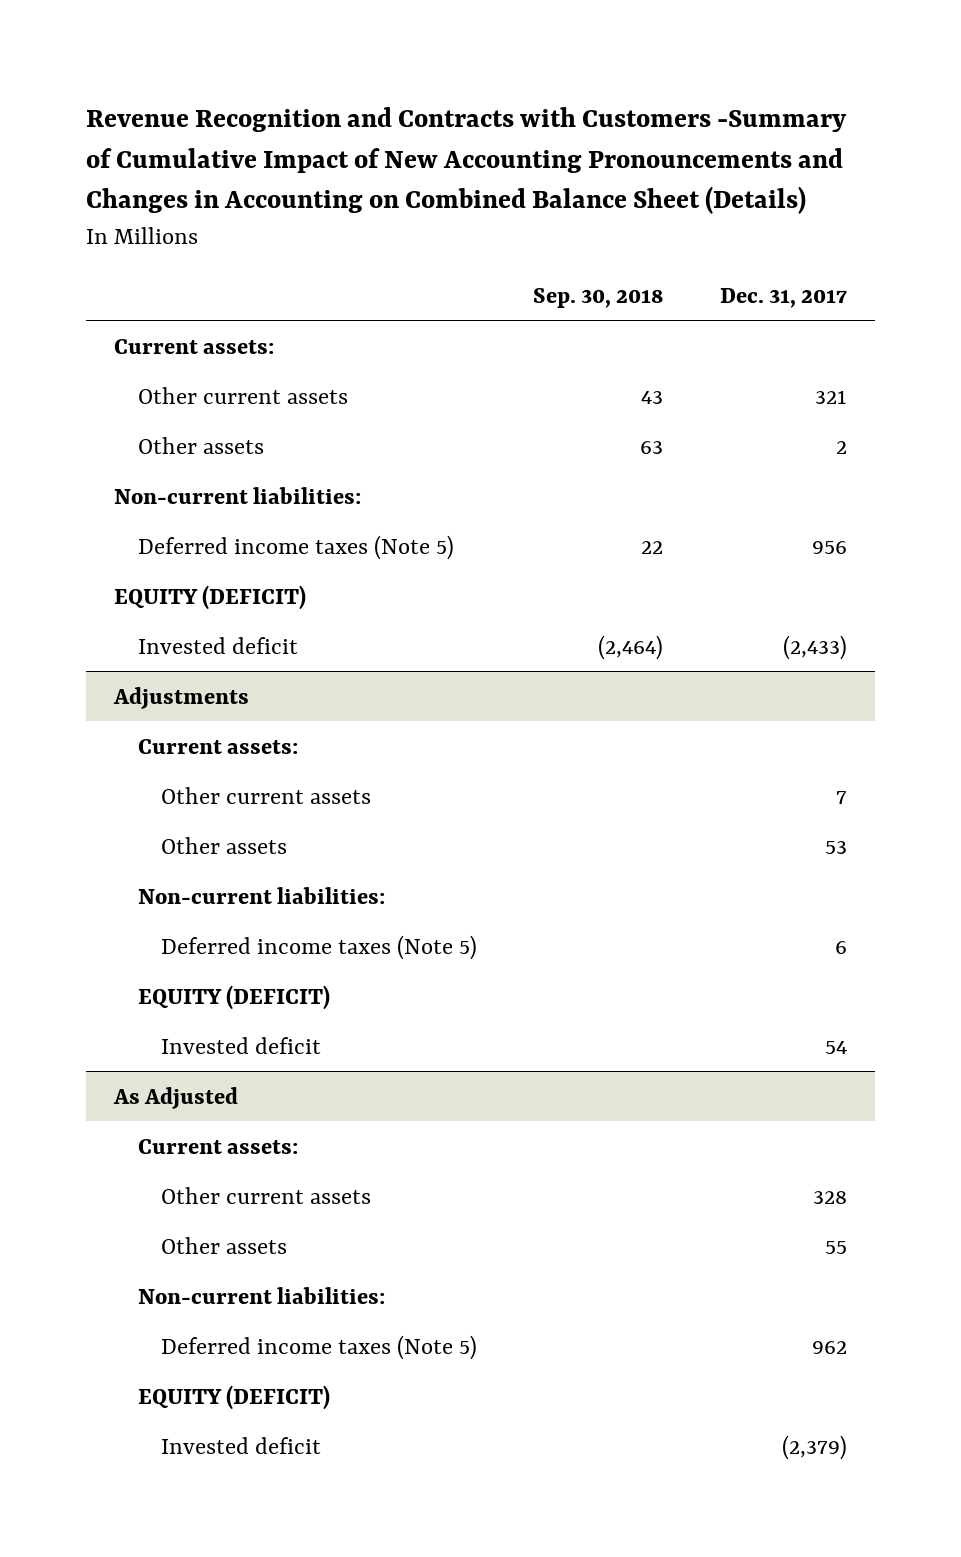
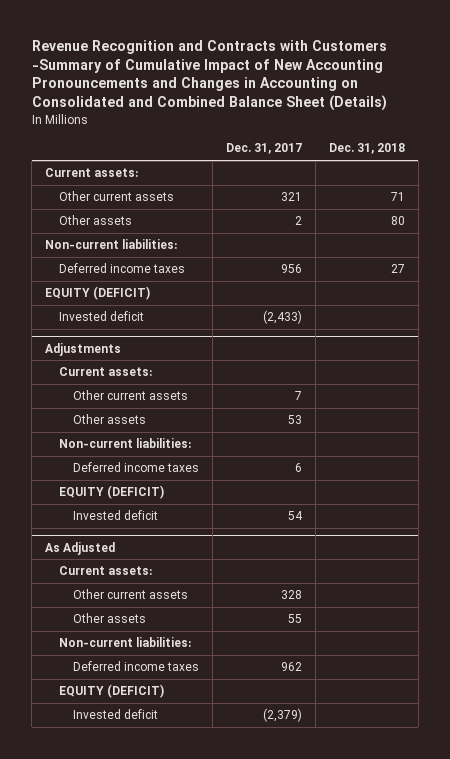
[86,106,848,215] Revenue Recognition and Contracts with Customers -Summary of Cumulative Impact of New Accounting Pronouncements and Changes in Accounting on Combined Balance Sheet (Details) -> [31,39,387,112] Revenue Recognition and Contracts with Customers -Summary of Cumulative Impact of New Accounting Pronouncements and Changes in Accounting on Consolidated and Combined Balance Sheet (Details)
[533,287,664,308] Sep. 30, 2018 -> none
none -> [328,143,405,155] Dec. 31, 2018
[137,534,454,560] Deferred income taxes (Note 5) -> [59,263,186,274] Deferred income taxes
[160,934,477,960] Deferred income taxes (Note 5) -> [73,462,200,473] Deferred income taxes
[160,1334,477,1360] Deferred income taxes (Note 5) -> [73,661,200,672] Deferred income taxes

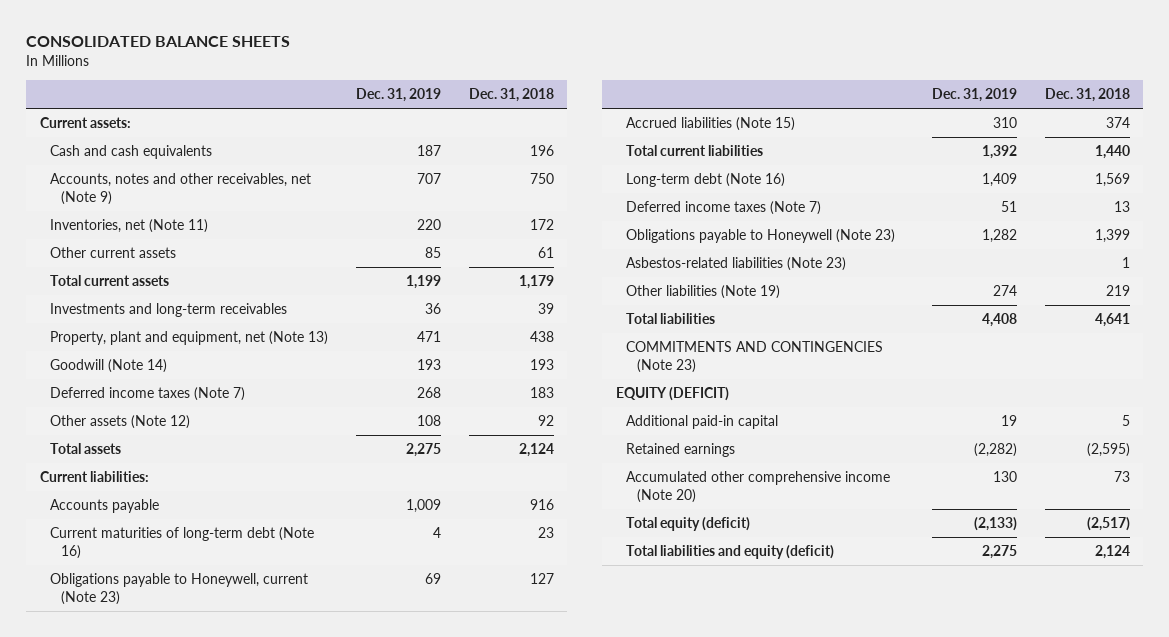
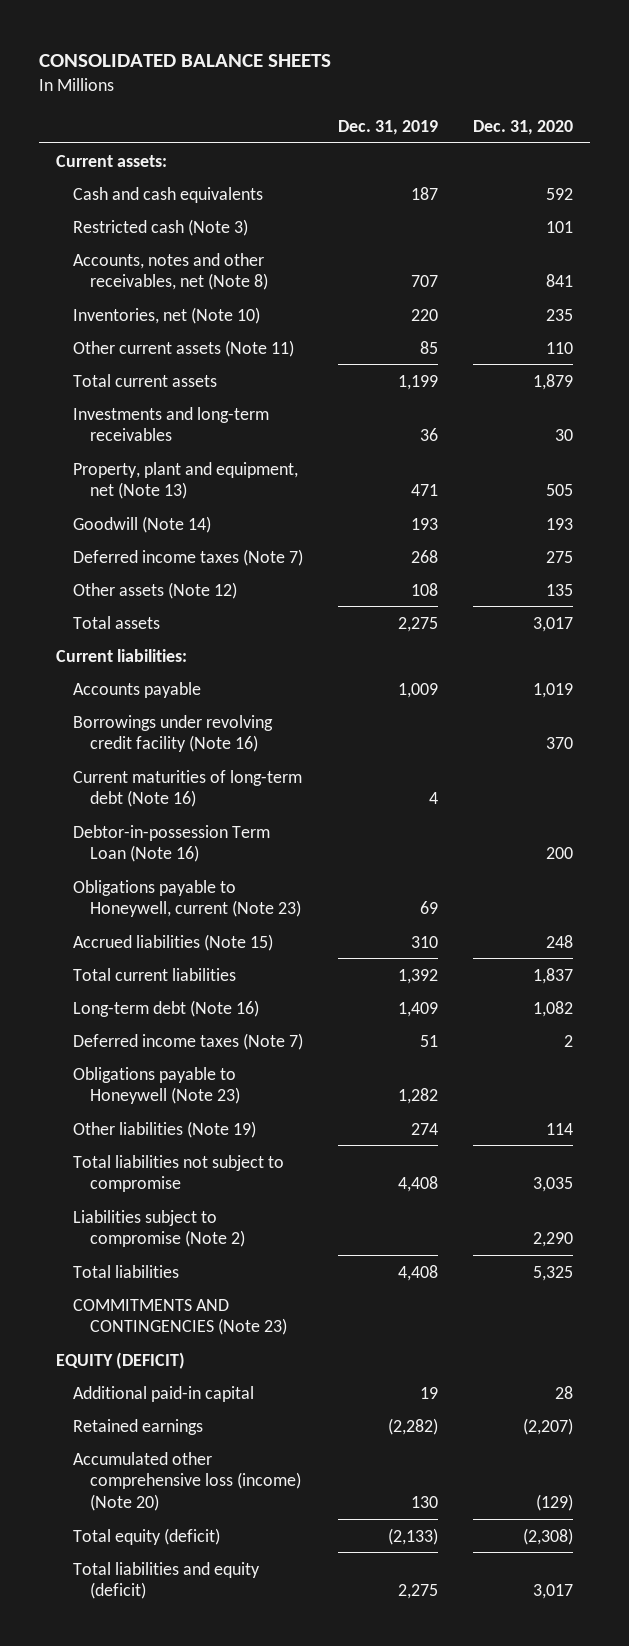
[468,87,554,102] Dec. 31, 2018 -> none
none -> [472,119,573,135] Dec. 31, 2020
none -> [73,218,249,236] Restricted cash (Note 3)
[50,173,312,206] Accounts, notes and other receivables, net (Note 9) -> [73,252,268,291] Accounts, notes and other receivables, net (Note 8)
[50,219,209,234] Inventories, net (Note 11) -> [73,306,261,324] Inventories, net (Note 10)
[50,247,177,259] Other current assets -> [73,339,295,357] Other current assets (Note 11)
none -> [73,714,274,753] Borrowings under revolving credit facility (Note 16)
none -> [73,824,271,863] Debtor-in-possession Term Loan (Note 16)
[626,257,847,272] Asbestos-related liabilities (Note 23) -> none
none -> [73,1154,285,1193] Total liabilities not subject to compromise
none -> [73,1209,245,1248] Liabilities subject to compromise (Note 2)
[626,471,891,504] Accumulated other comprehensive income (Note 20) -> [73,1451,301,1512] Accumulated other comprehensive loss (income) (Note 20)

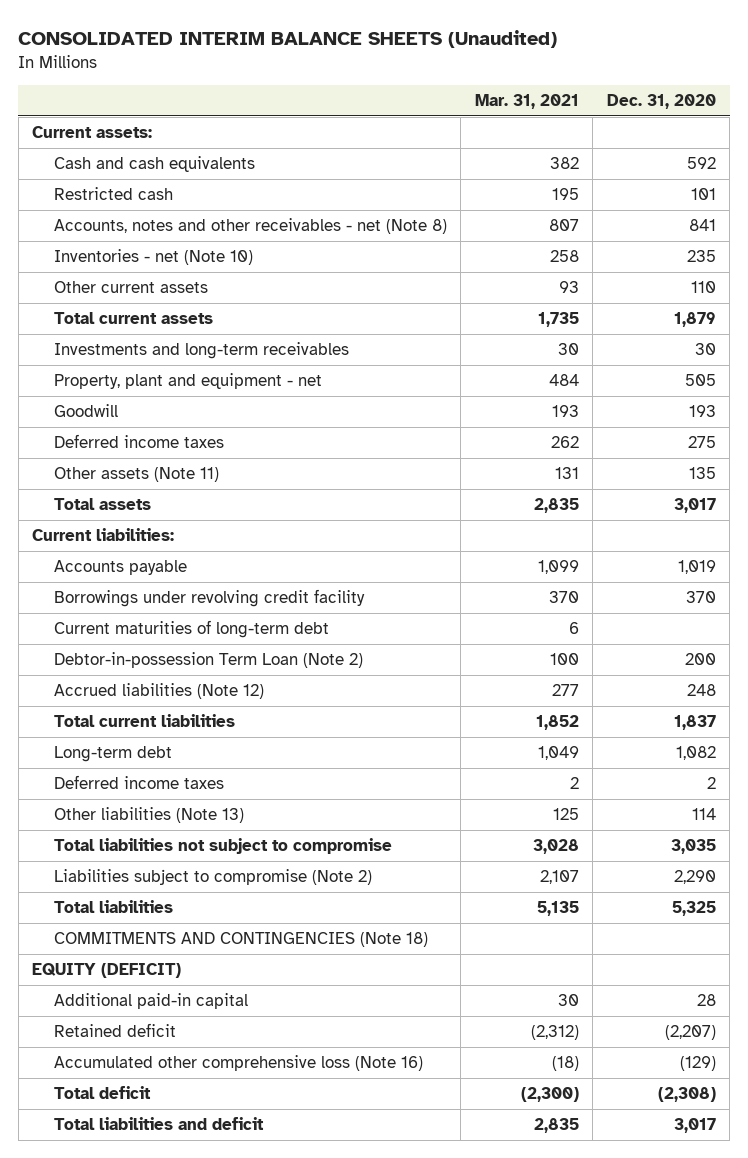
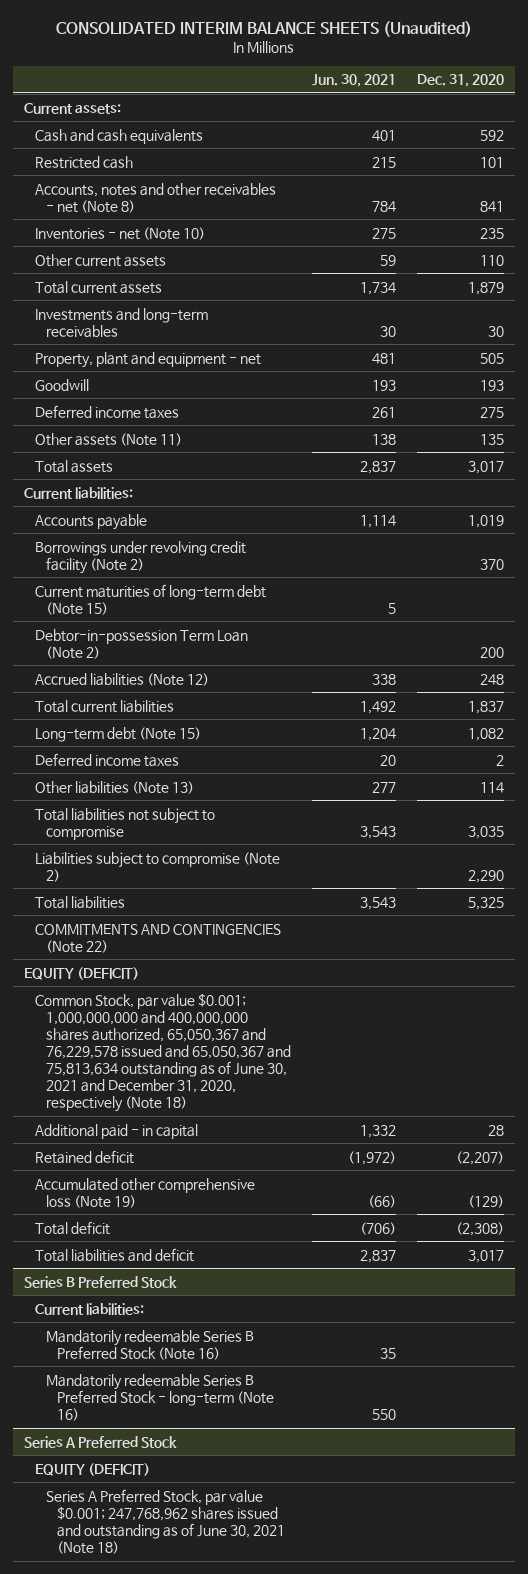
[474,93,579,109] Mar. 31, 2021 -> none
none -> [312,74,397,88] Jun. 30, 2021
[53,589,365,608] Borrowings under revolving credit facility -> [34,540,246,574] Borrowings under revolving credit facility (Note 2)
[53,620,329,639] Current maturities of long-term debt -> [34,583,266,615] Current maturities of long-term debt (Note 15)
[53,746,172,763] Long-term debt -> [34,726,201,742] Long-term debt (Note 15)
[53,932,428,948] COMMITMENTS AND CONTINGENCIES (Note 18) -> [34,923,281,953] COMMITMENTS AND CONTINGENCIES (Note 22)
none -> [34,992,291,1113] Common Stock, par value $0.001; 1,000,000,000 and 400,000,000 shares authorized, 65,050,367 and 76,229,578 issued and 65,050,367 and 75,813,634 outstanding as of June 30, 2021 and December 31, 2020, respectively (Note 18)
[53,993,248,1010] Additional paid-in capital -> [34,1123,198,1139] Additional paid - in capital
[53,1055,423,1072] Accumulated other comprehensive loss (Note 16) -> [34,1177,255,1208] Accumulated other comprehensive loss (Note 19)
none -> [23,1275,177,1288] Series B Preferred Stock
none -> [34,1302,144,1315] Current liabilities:
none -> [45,1329,254,1360] Mandatorily redeemable Series B Preferred Stock (Note 16)
none -> [45,1373,274,1421] Mandatorily redeemable Series B Preferred Stock - long-term (Note 16)
none -> [23,1435,177,1448] Series A Preferred Stock
none -> [34,1462,150,1476] EQUITY (DEFICIT)
none -> [45,1488,285,1554] Series A Preferred Stock, par value $0.001; 247,768,962 shares issued and outstanding as of June 30, 2021 (Note 18)

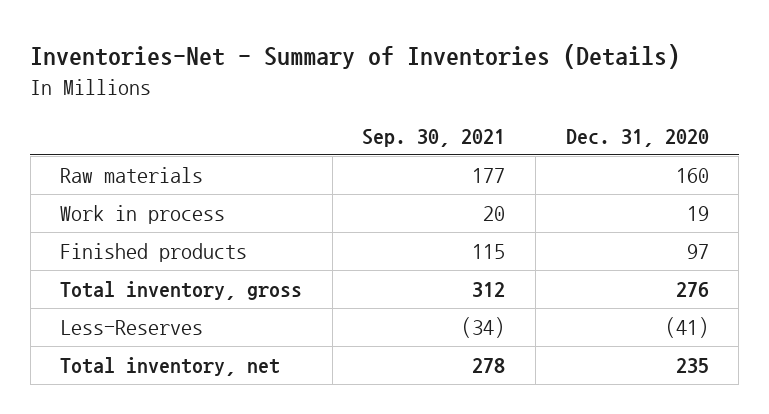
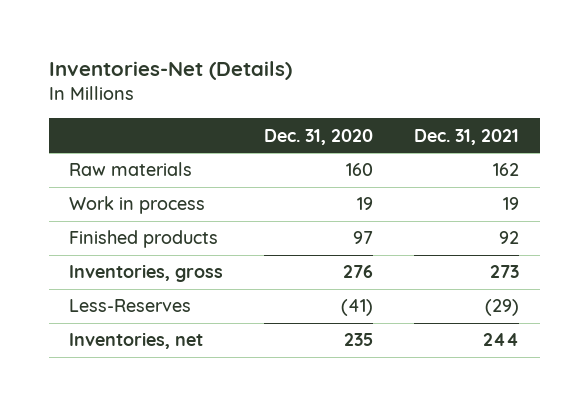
[30,44,681,70] Inventories-Net - Summary of Inventories (Details) -> [48,61,292,81] Inventories-Net (Details)
[362,128,506,147] Sep. 30, 2021 -> none
none -> [414,128,520,145] Dec. 31, 2021
[60,281,303,301] Total inventory, gross -> [69,264,224,283] Inventories, gross
[60,357,281,377] Total inventory, net -> [69,332,204,350] Inventories, net

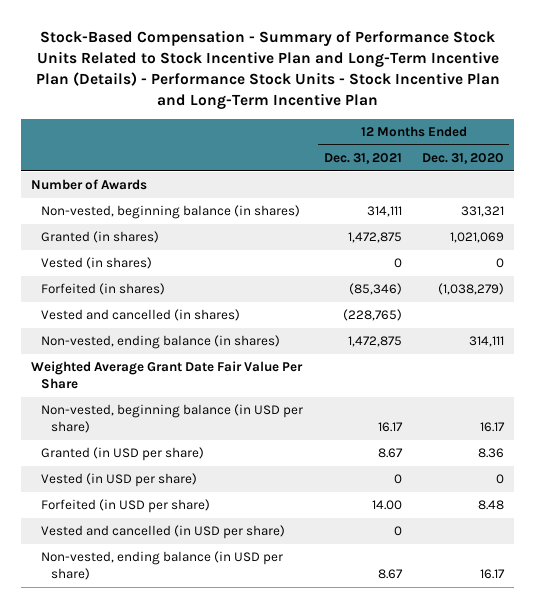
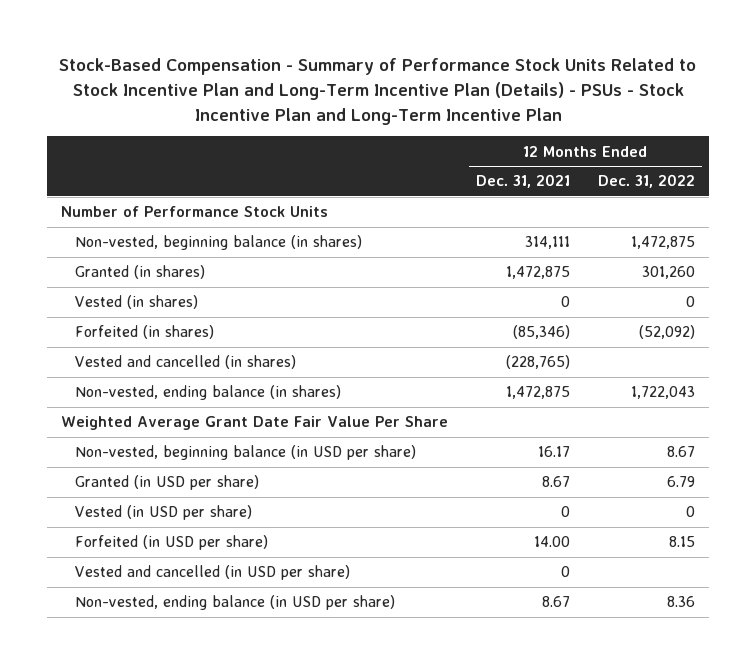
[35,30,500,110] Stock-Based Compensation - Summary of Performance Stock Units Related to Stock Incentive Plan and Long-Term Incentive Plan (Details) - Performance Stock Units - Stock Incentive Plan and Long-Term Incentive Plan -> [58,58,696,125] Stock-Based Compensation - Summary of Performance Stock Units Related to Stock Incentive Plan and Long-Term Incentive Plan (Details) - PSUs - Stock Incentive Plan and Long-Term Incentive Plan
[422,153,505,165] Dec. 31, 2020 -> none
none -> [597,174,695,189] Dec. 31, 2022
[31,179,148,191] Number of Awards -> [60,206,328,218] Number of Performance Stock Units

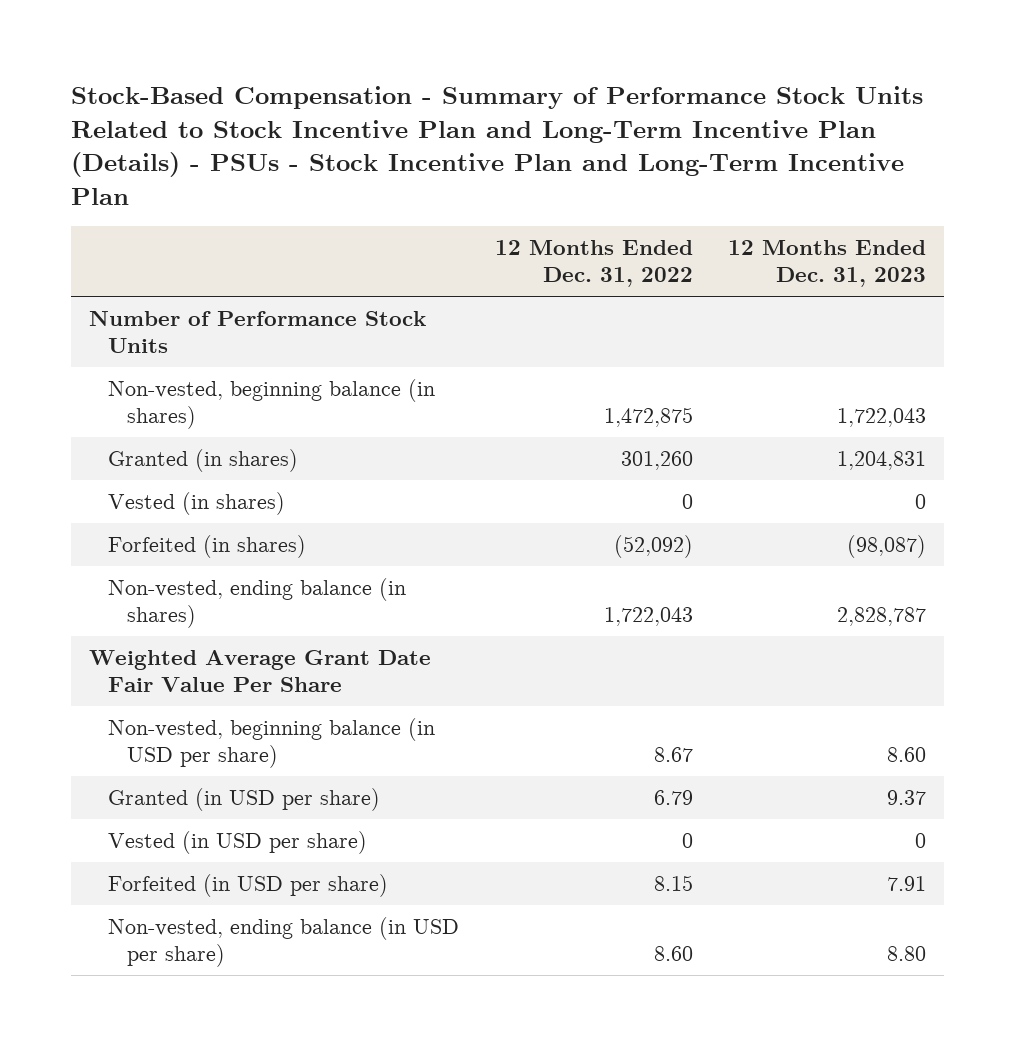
[475,174,570,189] Dec. 31, 2021 -> none
none -> [728,240,927,288] 12 Months Ended Dec. 31, 2023
[75,355,297,370] Vested and cancelled (in shares) -> none
[75,565,351,581] Vested and cancelled (in USD per share) -> none
[666,596,695,608] 8.36 -> [653,945,693,961] 8.60

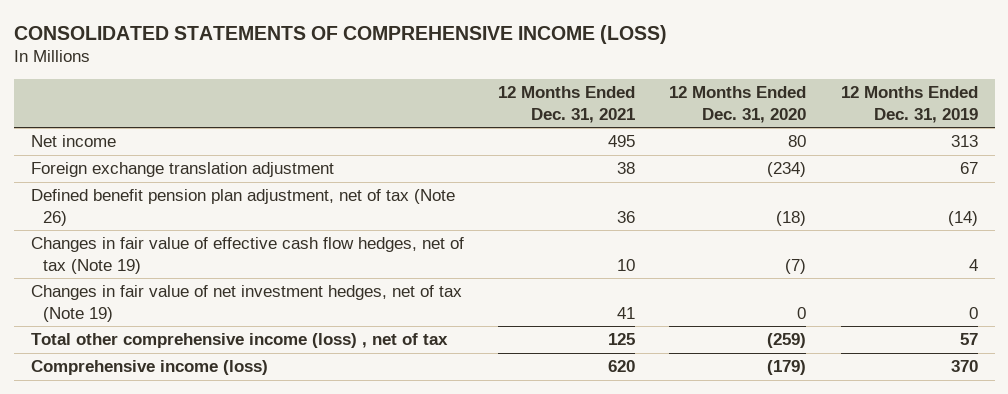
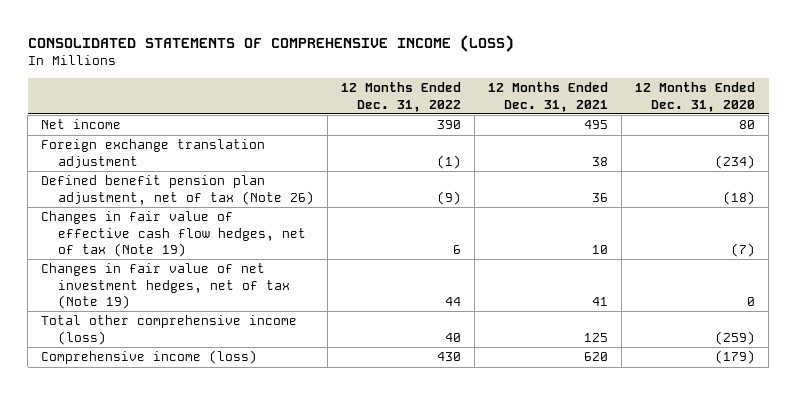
[840,86,978,123] 12 Months Ended Dec. 31, 2019 -> none
none -> [341,82,462,112] 12 Months Ended Dec. 31, 2022
[30,333,448,349] Total other comprehensive income (loss) , net of tax -> [41,315,298,345] Total other comprehensive income (loss)

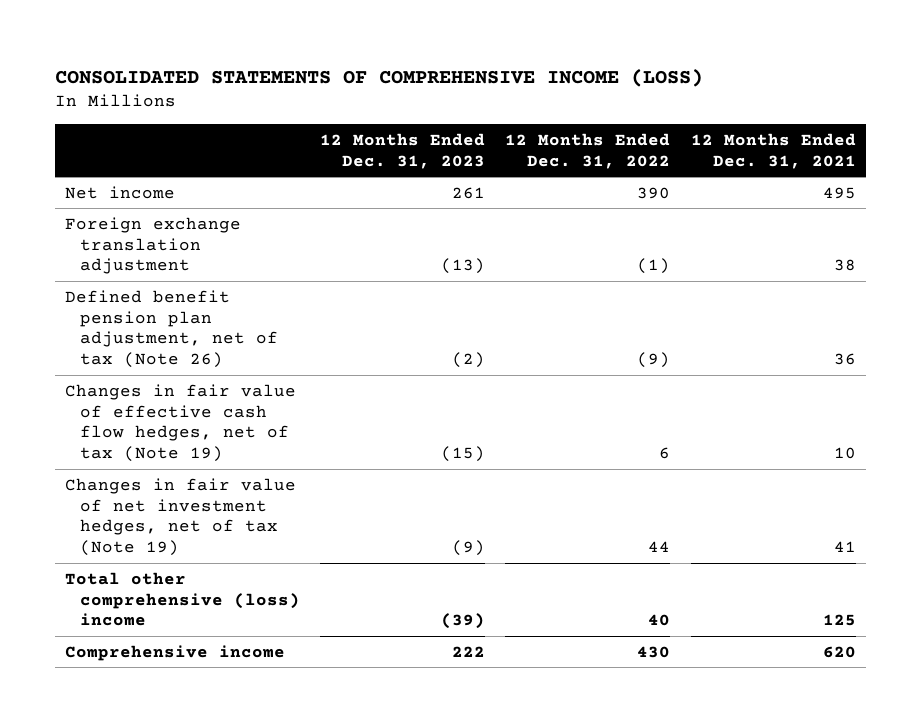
[635,82,756,112] 12 Months Ended Dec. 31, 2020 -> none
none -> [320,132,486,169] 12 Months Ended Dec. 31, 2023
[41,315,298,345] Total other comprehensive income (loss) -> [65,571,300,627] Total other comprehensive (loss) income
[41,350,258,365] Comprehensive income (loss) -> [65,644,286,661] Comprehensive income

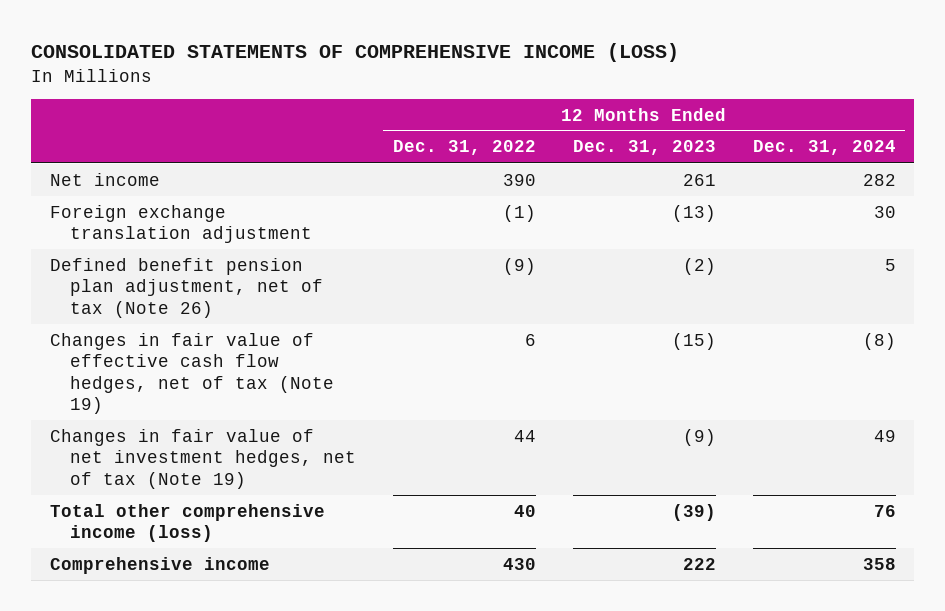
[690,132,856,169] 12 Months Ended Dec. 31, 2021 -> none
none -> [752,140,896,156] Dec. 31, 2024
[65,571,300,627] Total other comprehensive (loss) income -> [49,503,325,543] Total other comprehensive income (loss)

